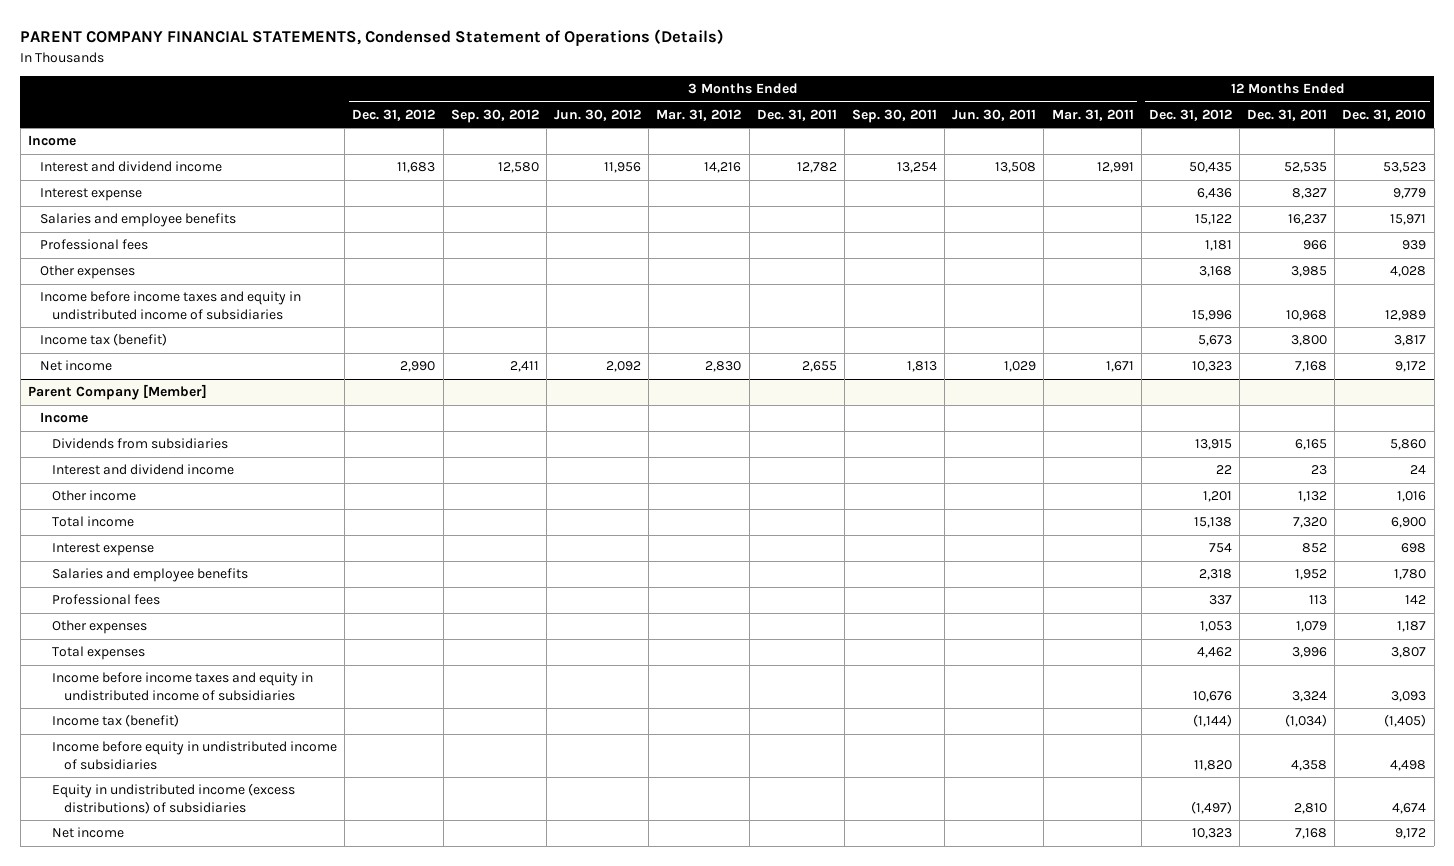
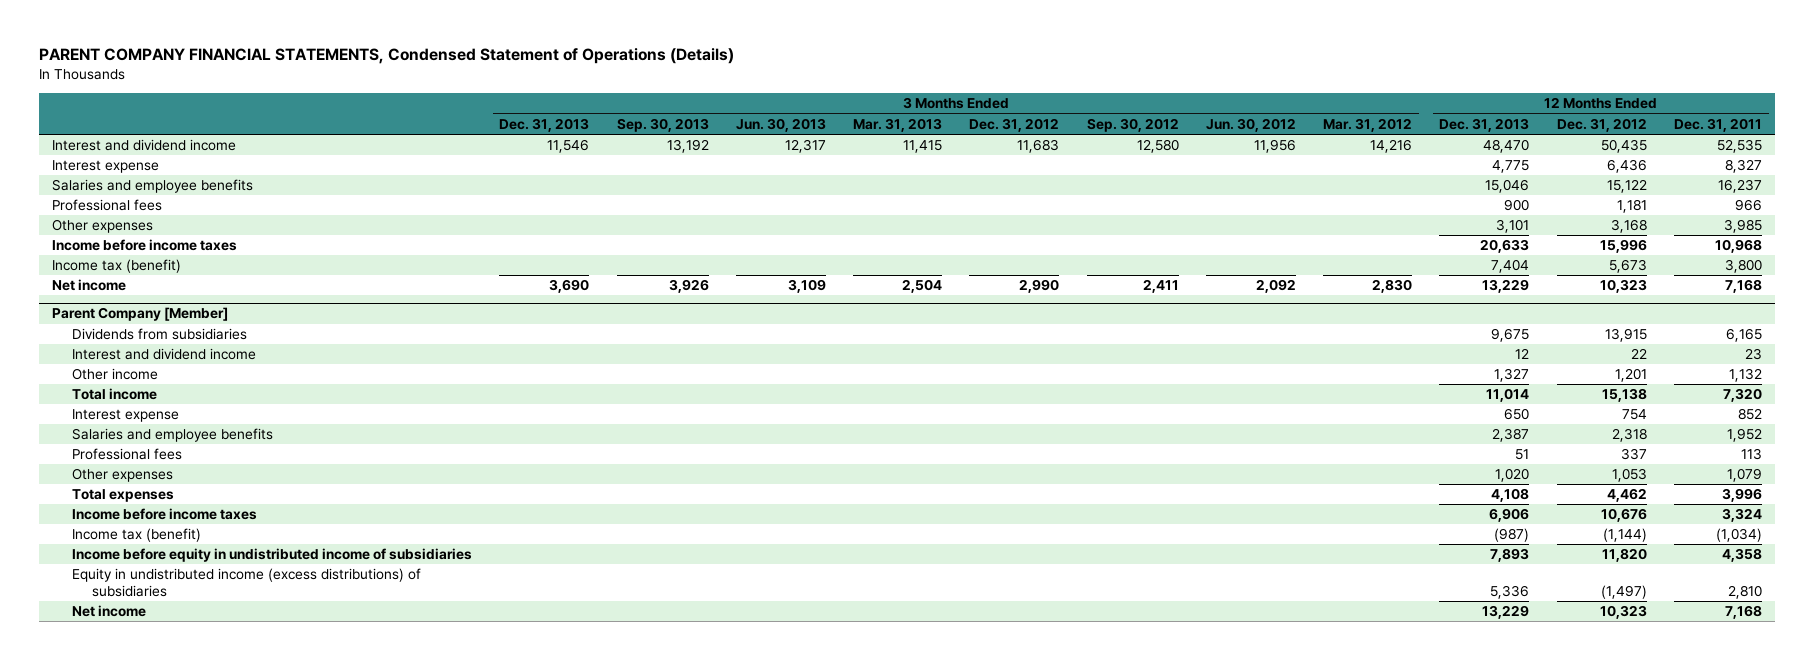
[756,108,837,121] Dec. 31, 2011 -> none
[851,108,937,123] Sep. 30, 2011 -> none
[952,108,1037,121] Jun. 30, 2011 -> none
[1051,108,1134,121] Mar. 31, 2011 -> none
[1342,108,1427,121] Dec. 31, 2010 -> none
none -> [499,117,590,132] Dec. 31, 2013
none -> [616,117,709,132] Sep. 30, 2013
none -> [735,117,826,132] Jun. 30, 2013
none -> [853,117,943,132] Mar. 31, 2013
none -> [1439,117,1530,132] Dec. 31, 2013
[27,135,76,147] Income -> none
[40,291,302,320] Income before income taxes and equity in undistributed income of subsidiaries -> [52,239,238,252] Income before income taxes
[40,412,89,424] Income -> none
[52,672,314,701] Income before income taxes and equity in undistributed income of subsidiaries -> [72,508,258,521] Income before income taxes

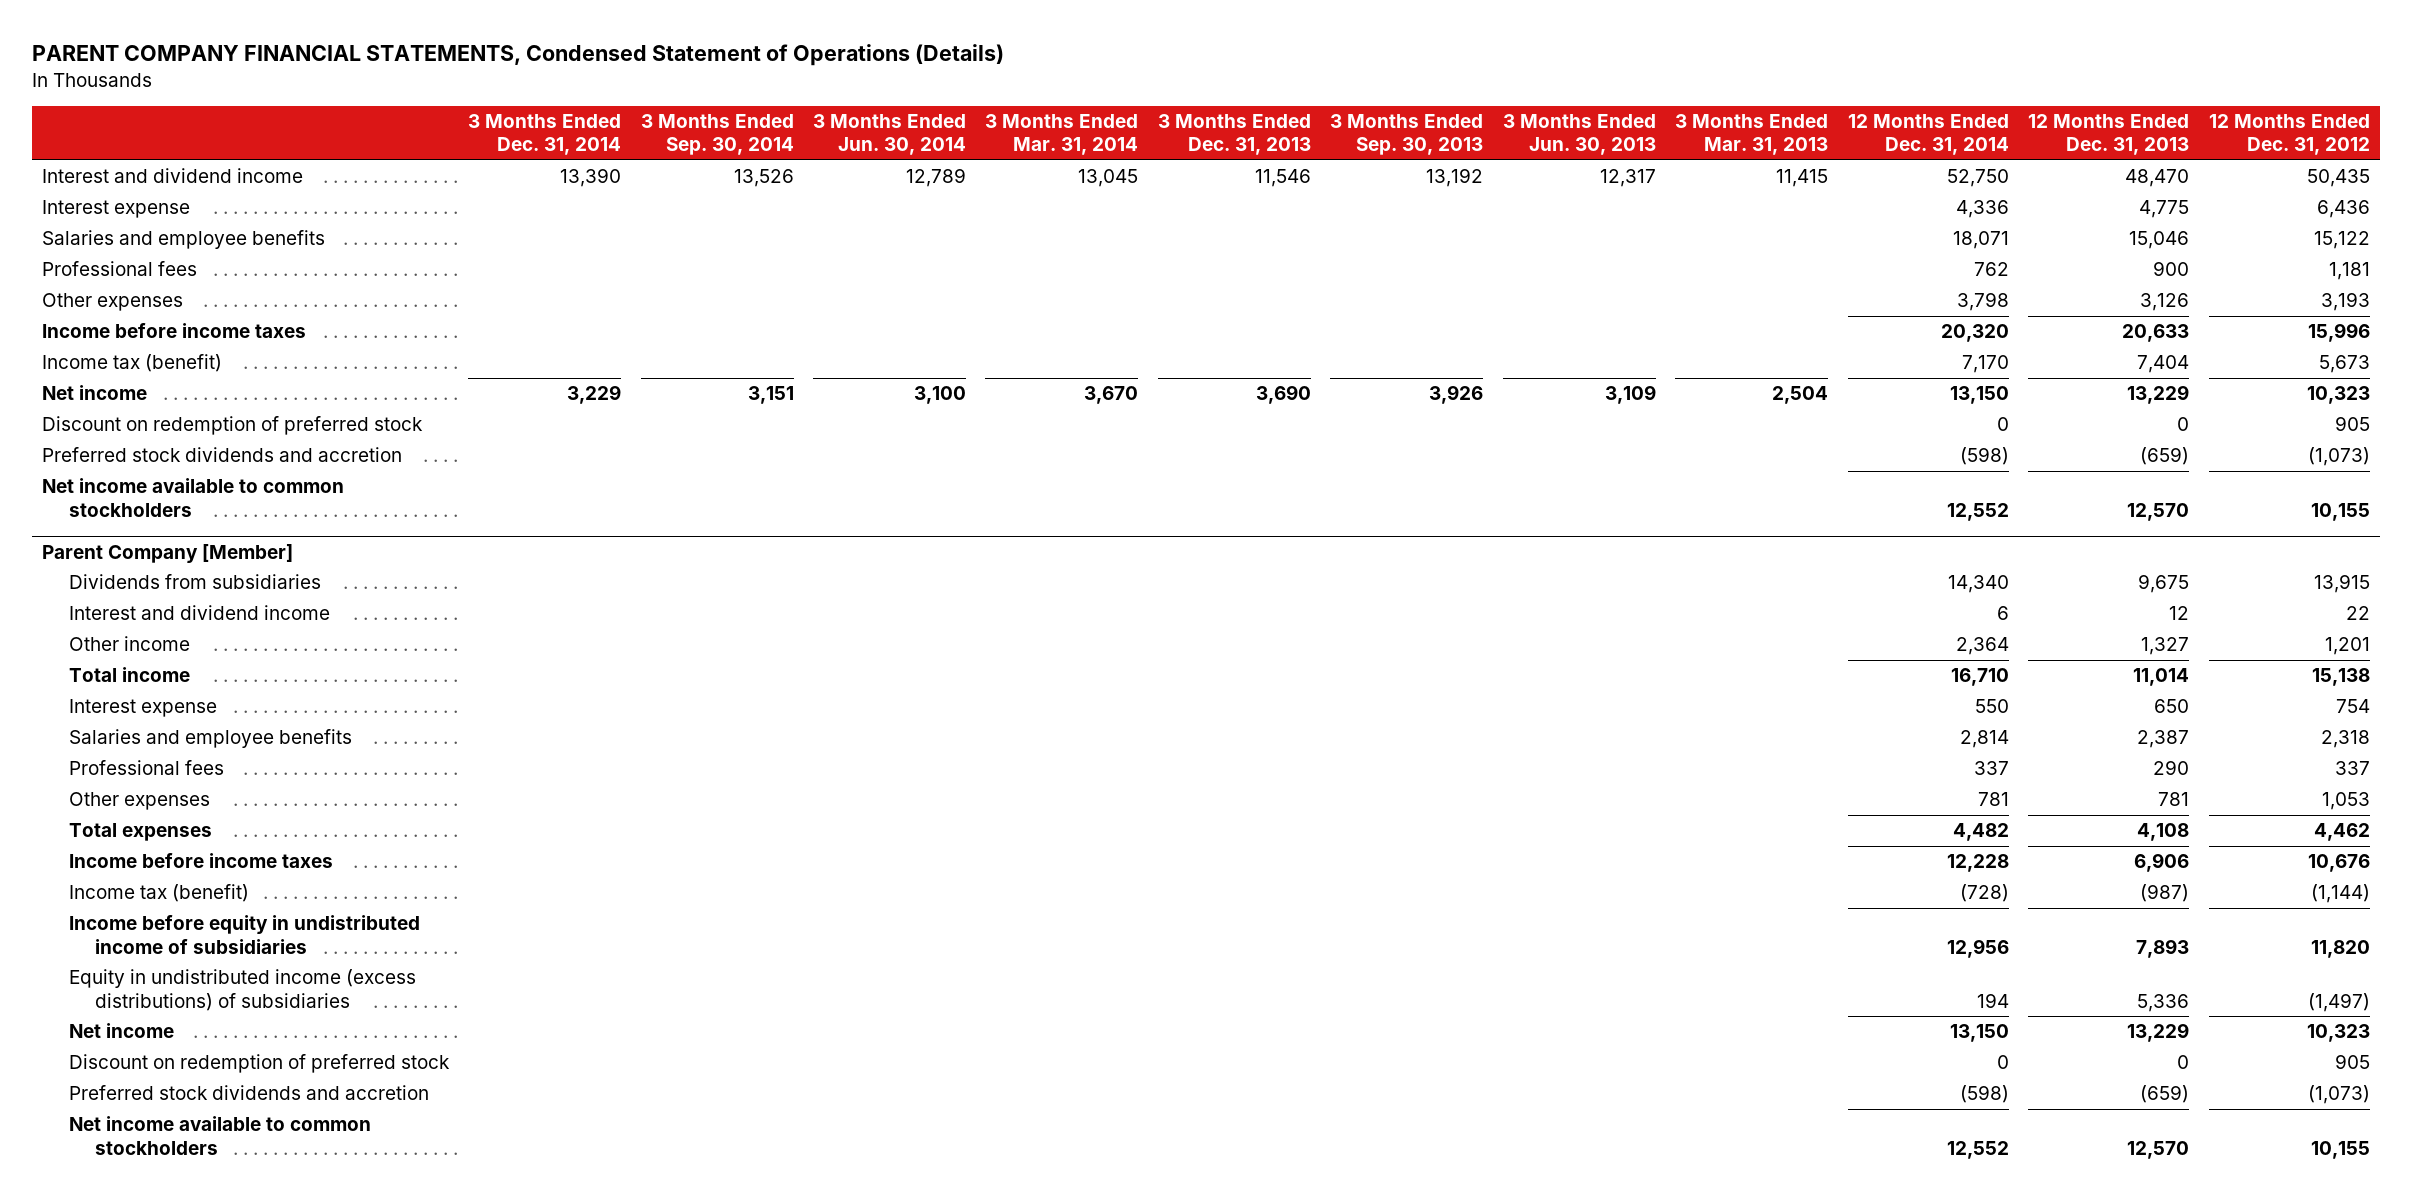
[969,117,1060,132] Dec. 31, 2012 -> none
[1086,117,1179,132] Sep. 30, 2012 -> none
[1205,117,1296,132] Jun. 30, 2012 -> none
[1323,117,1413,132] Mar. 31, 2012 -> none
[1673,117,1762,132] Dec. 31, 2011 -> none
none -> [468,113,622,156] 3 Months Ended Dec. 31, 2014
none -> [640,113,794,156] 3 Months Ended Sep. 30, 2014
none -> [812,113,966,156] 3 Months Ended Jun. 30, 2014
none -> [985,113,1139,156] 3 Months Ended Mar. 31, 2014
none -> [1847,113,2009,156] 12 Months Ended Dec. 31, 2014
[1496,219,1530,234] 3,101 -> [2140,293,2190,312] 3,126
[1610,219,1647,234] 3,168 -> [2320,292,2370,312] 3,193
none -> [41,416,423,436] Discount on redemption of preferred stock
none -> [41,447,402,463] Preferred stock dividends and accretion
none -> [41,478,344,517] Net income available to common stockholders
[1515,449,1530,461] 51 -> [2153,760,2190,776] 290
[1495,468,1530,483] 1,020 -> [2158,792,2190,807] 781
none -> [68,1054,450,1074] Discount on redemption of preferred stock
none -> [68,1085,429,1101] Preferred stock dividends and accretion
none -> [68,1116,371,1155] Net income available to common stockholders

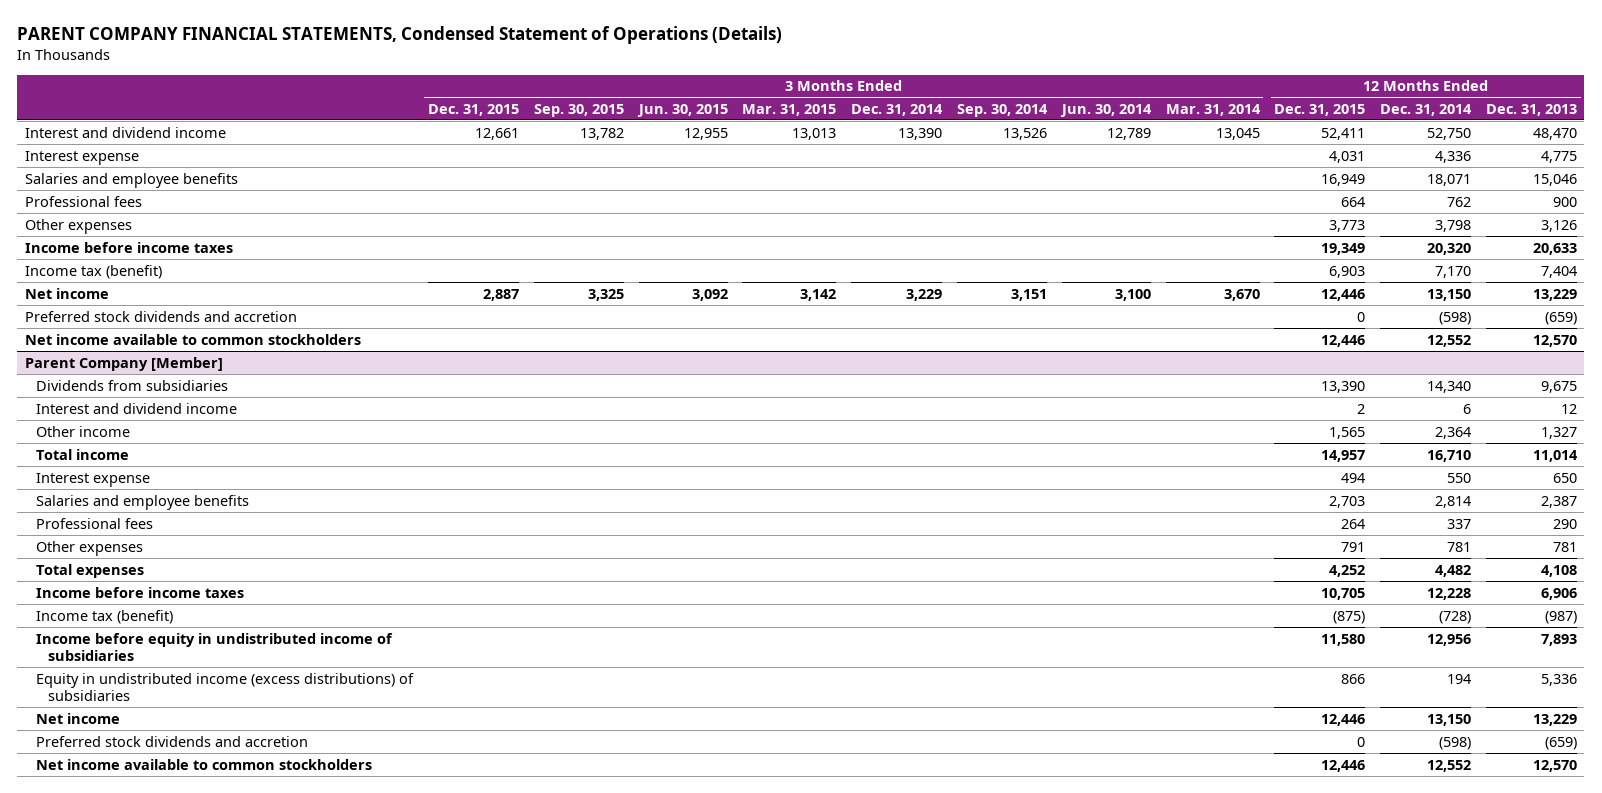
[1157,113,1311,156] 3 Months Ended Dec. 31, 2013 -> none
[1330,113,1484,156] 3 Months Ended Sep. 30, 2013 -> none
[1502,113,1656,156] 3 Months Ended Jun. 30, 2013 -> none
[1675,113,1829,156] 3 Months Ended Mar. 31, 2013 -> none
[2208,113,2370,156] 12 Months Ended Dec. 31, 2012 -> none
none -> [428,103,520,116] Dec. 31, 2015
none -> [533,103,624,117] Sep. 30, 2015
none -> [636,103,728,117] Jun. 30, 2015
none -> [742,103,837,116] Mar. 31, 2015
none -> [1274,103,1366,116] Dec. 31, 2015
[41,416,423,436] Discount on redemption of preferred stock -> none
[68,1054,450,1074] Discount on redemption of preferred stock -> none

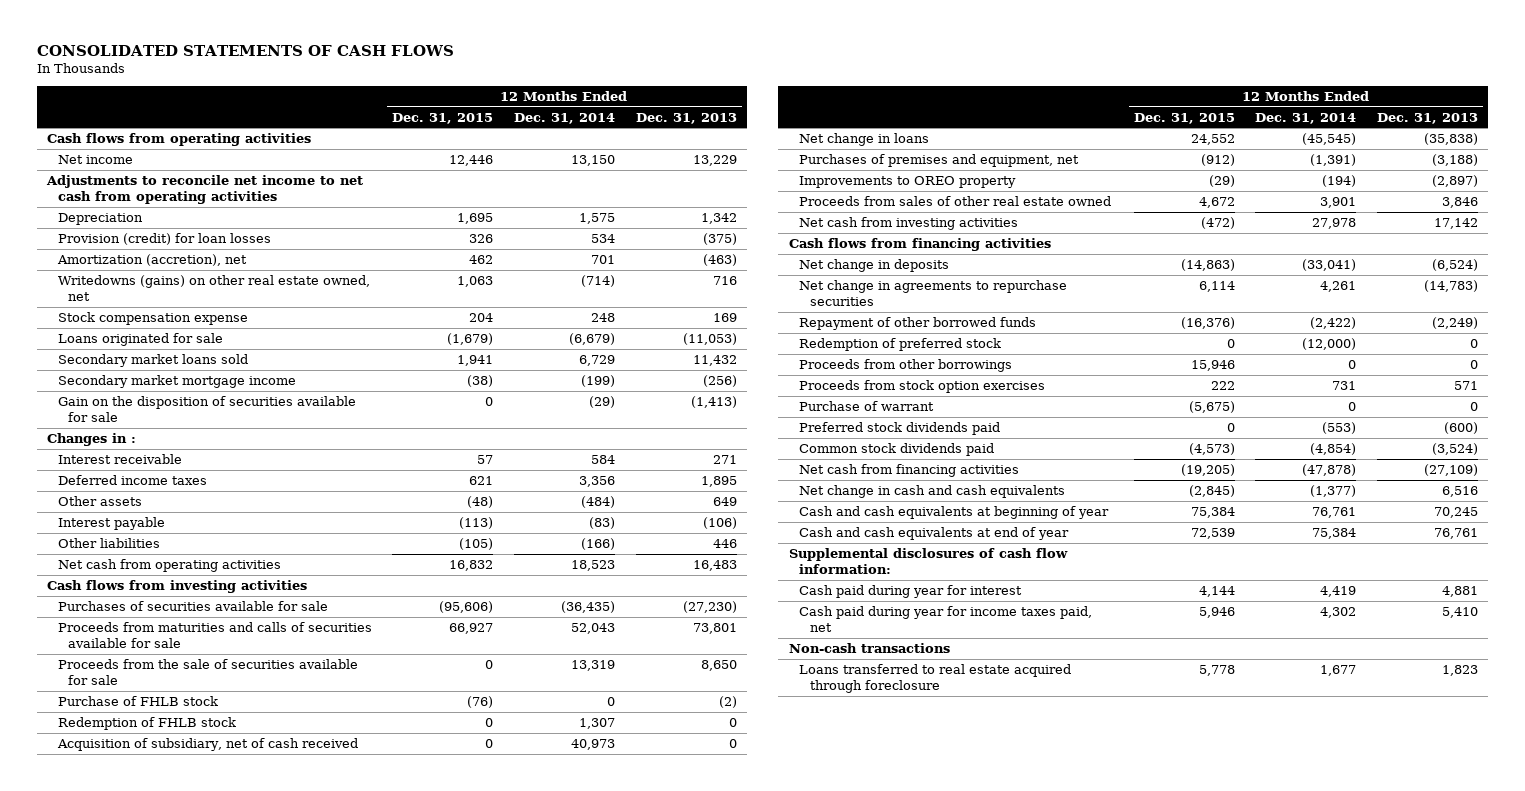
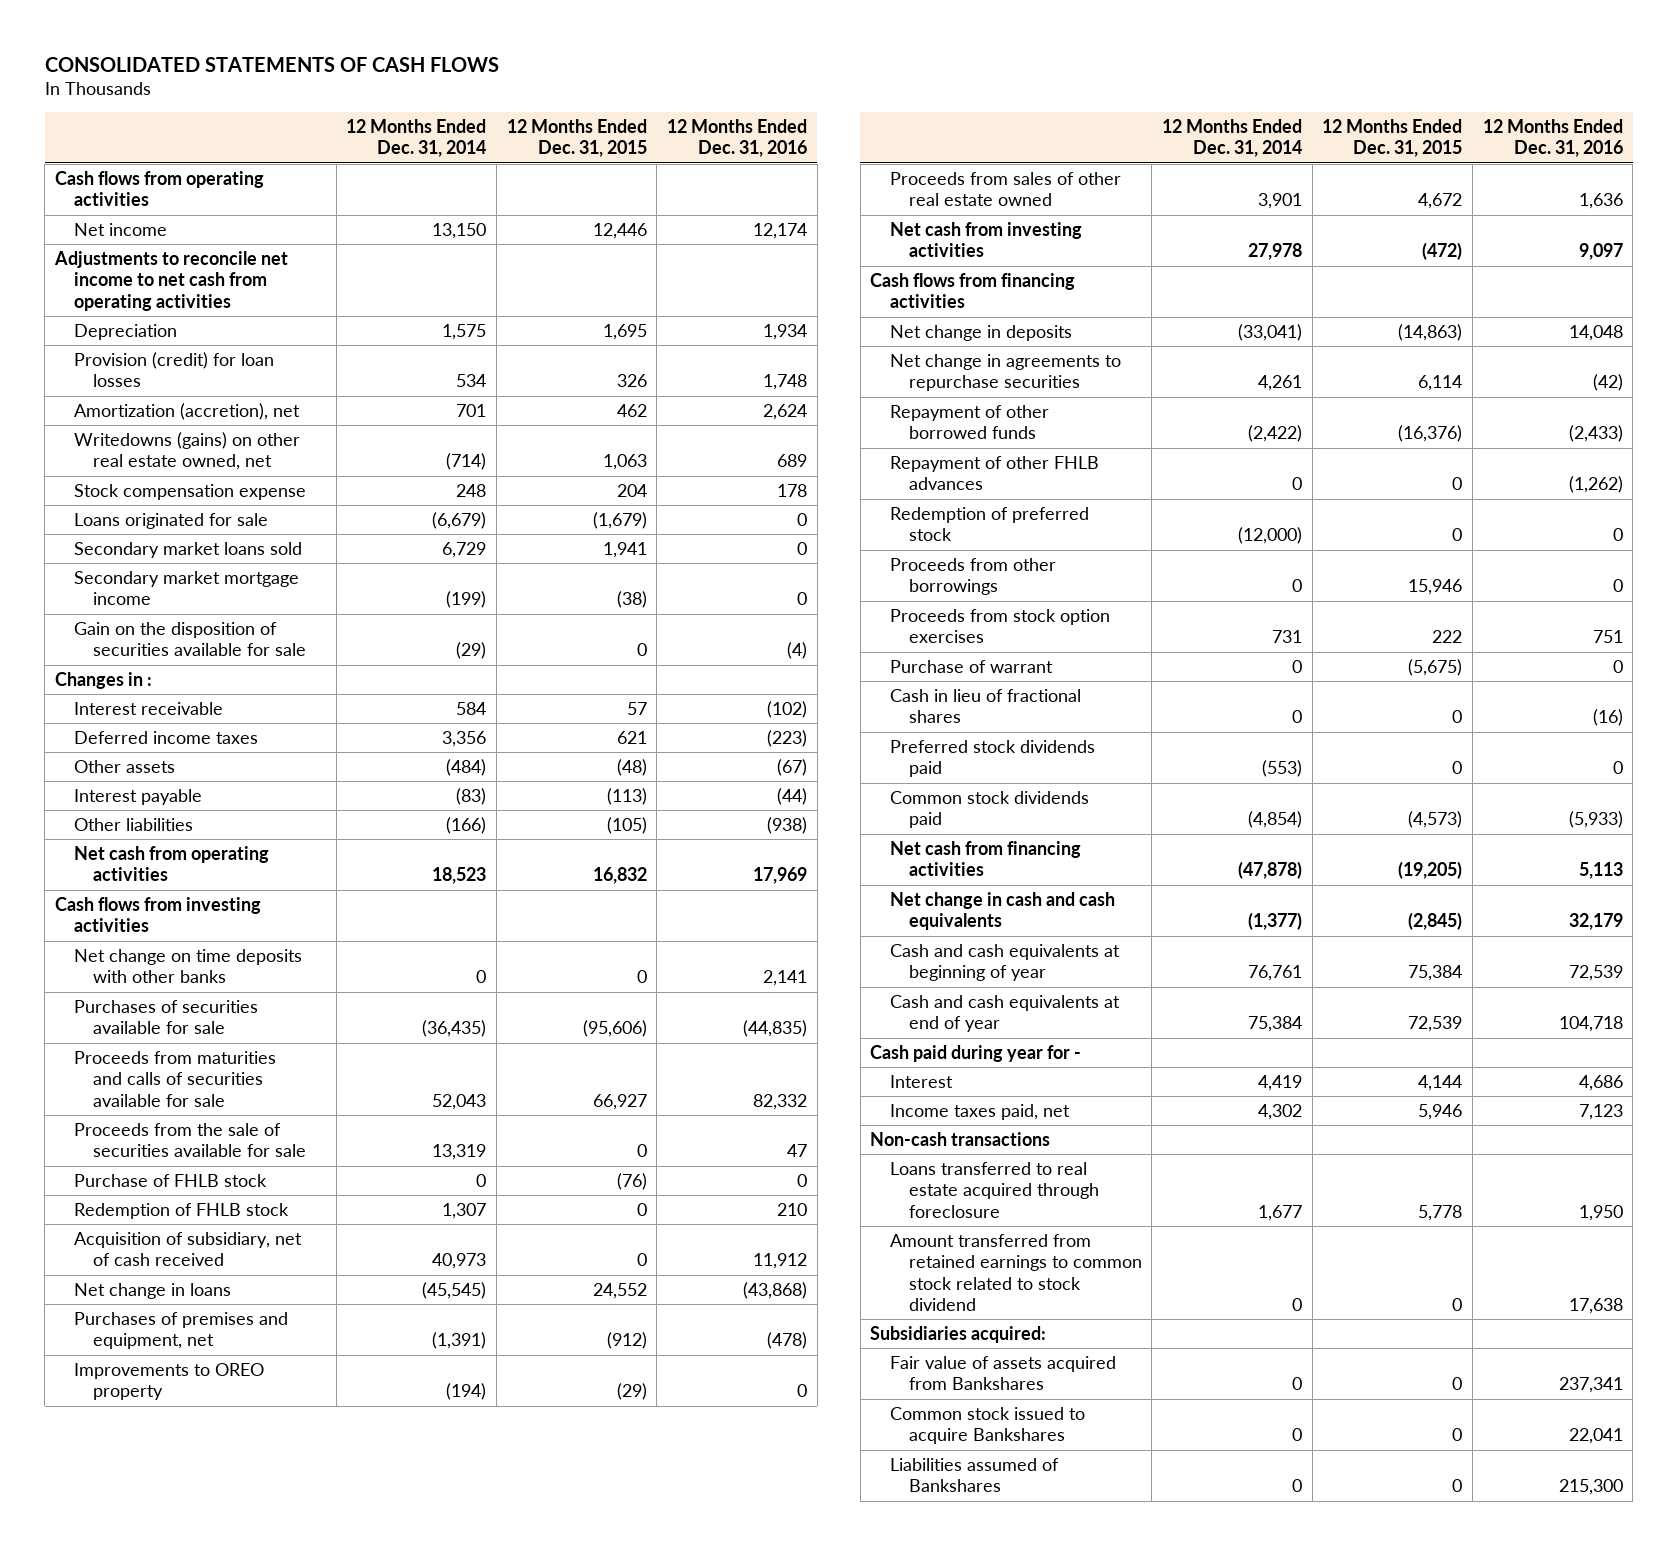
[635,112,737,124] Dec. 31, 2013 -> none
none -> [666,119,807,158] 12 Months Ended Dec. 31, 2016
none -> [73,948,302,984] Net change on time deposits with other banks
none -> [889,455,1099,491] Repayment of other FHLB advances
none -> [889,688,1081,724] Cash in lieu of fractional shares
[788,547,1068,575] Supplemental disclosures of cash flow information: -> none
none -> [870,1044,1082,1062] Cash paid during year for -
[799,584,1023,598] Cash paid during year for interest -> [889,1074,953,1088] Interest
[799,605,1093,633] Cash paid during year for income taxes paid, net -> [889,1103,1070,1120] Income taxes paid, net
none -> [889,1233,1142,1311] Amount transferred from retained earnings to common stock related to stock dividend
none -> [870,1325,1047,1343] Subsidiaries acquired:
none -> [889,1355,1116,1391] Fair value of assets acquired from Bankshares
none -> [889,1406,1085,1445] Common stock issued to acquire Bankshares
none -> [889,1457,1059,1493] Liabilities assumed of Bankshares

